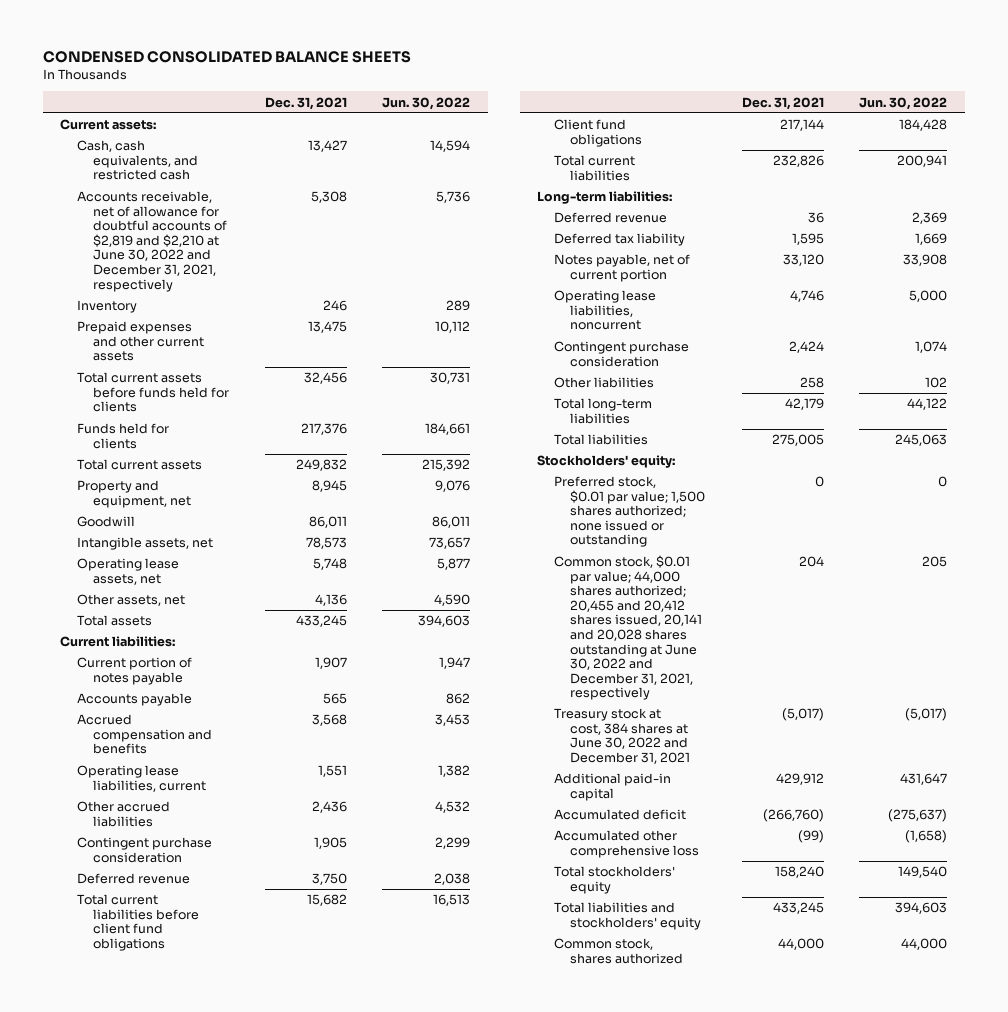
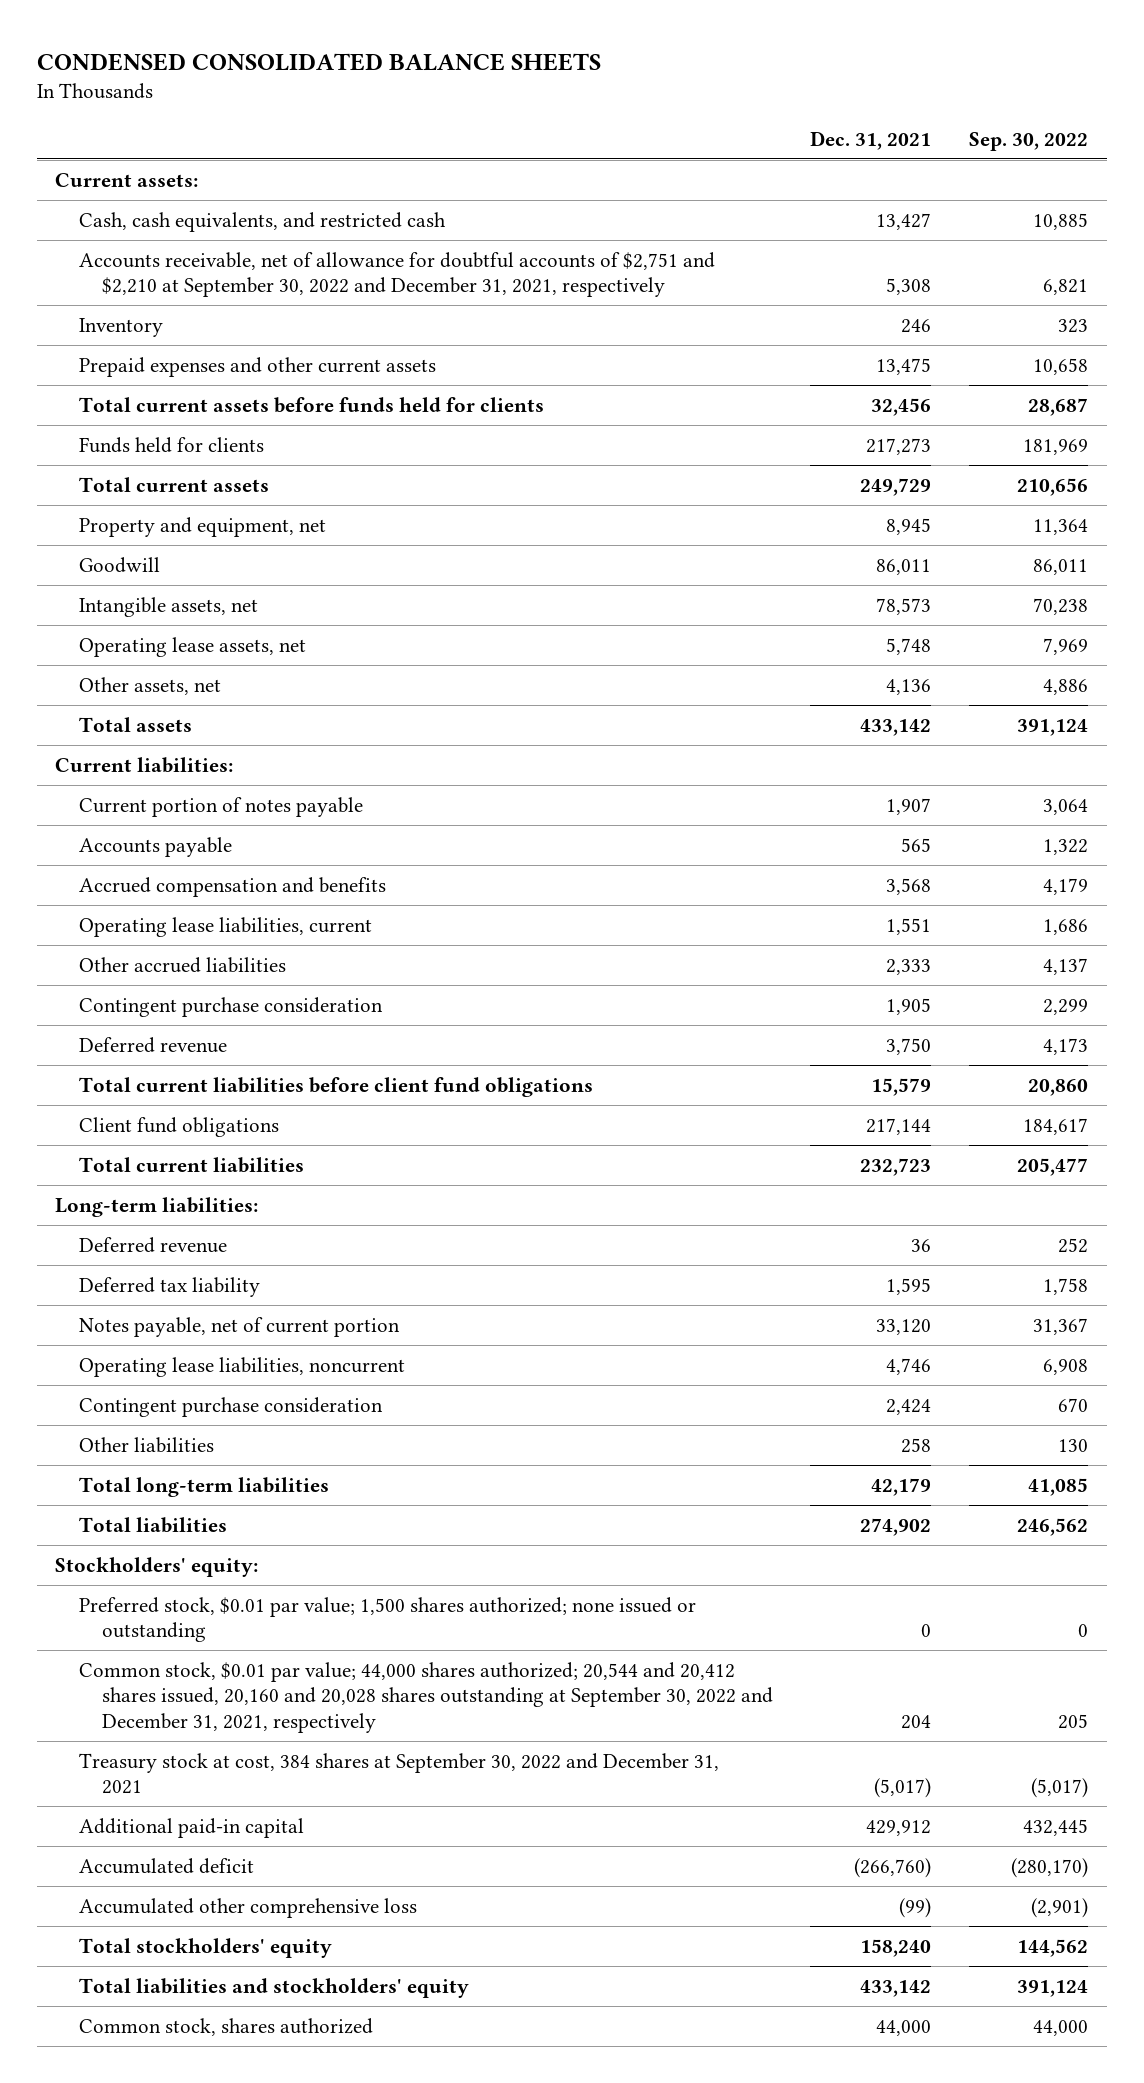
[382,96,471,110] Jun. 30, 2022 -> none
none -> [969,131,1089,151] Sep. 30, 2022
[76,191,227,292] Accounts receivable, net of allowance for doubtful accounts of $2,819 and $2,210 at June 30, 2022 and December 31, 2021, respectively -> [78,251,715,298] Accounts receivable, net of allowance for doubtful accounts of $2,751 and $2,210 at September 30, 2022 and December 31, 2021, respectively
[300,423,347,436] 217,376 -> [866,437,932,455] 217,273
[295,459,347,472] 249,832 -> [860,477,932,496] 249,729
[295,615,347,628] 433,245 -> [860,718,932,736] 433,142
[311,801,347,814] 2,436 -> [886,958,932,975] 2,333
[306,894,347,907] 15,682 -> [871,1077,932,1096] 15,579
[772,155,824,168] 232,826 -> [860,1157,932,1176] 232,723
[771,434,824,447] 275,005 -> [860,1517,932,1536] 274,902
[553,555,702,701] Common stock, $0.01 par value; 44,000 shares authorized; 20,455 and 20,412 shares issued, 20,141 and 20,028 shares outstanding at June 30, 2022 and December 31, 2021, respectively -> [78,1661,773,1734] Common stock, $0.01 par value; 44,000 shares authorized; 20,544 and 20,412 shares issued, 20,160 and 20,028 shares outstanding at September 30, 2022 and December 31, 2021, respectively
[553,708,690,764] Treasury stock at cost, 384 shares at June 30, 2022 and December 31, 2021 -> [78,1752,719,1795] Treasury stock at cost, 384 shares at September 30, 2022 and December 31, 2021
[772,902,824,915] 433,245 -> [860,1979,932,1997] 433,142

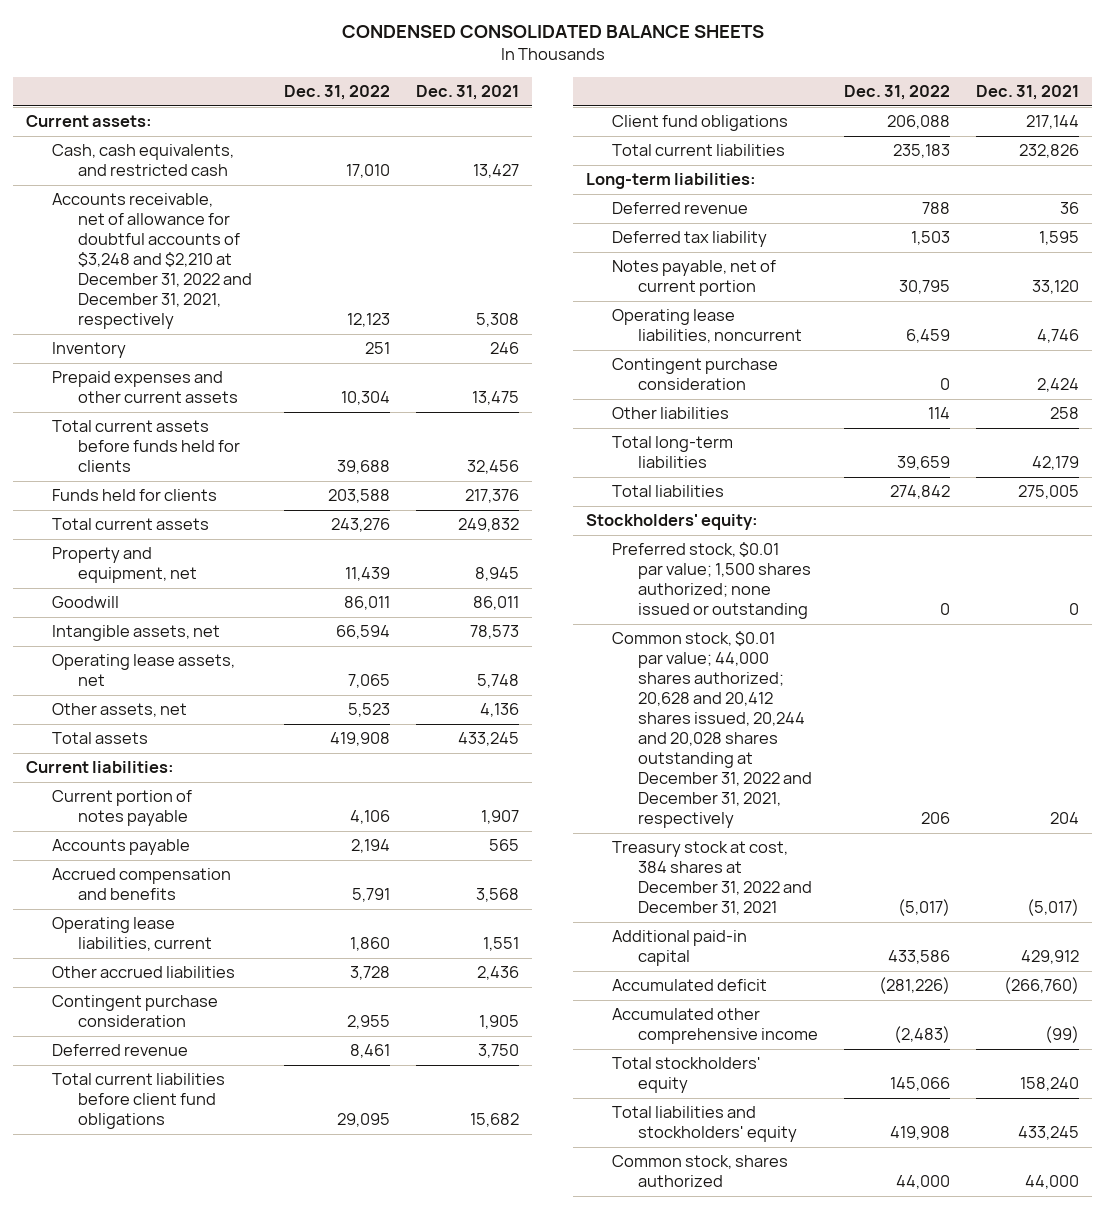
[969,131,1089,151] Sep. 30, 2022 -> none
none -> [284,85,391,101] Dec. 31, 2022
[78,251,715,298] Accounts receivable, net of allowance for doubtful accounts of $2,751 and $2,210 at September 30, 2022 and December 31, 2021, respectively -> [52,193,252,330] Accounts receivable, net of allowance for doubtful accounts of $3,248 and $2,210 at December 31, 2022 and December 31, 2021, respectively
[866,437,932,455] 217,273 -> [465,489,520,504] 217,376
[860,477,932,496] 249,729 -> [458,518,520,533] 249,832
[860,718,932,736] 433,142 -> [458,732,520,747] 433,245
[886,958,932,975] 2,333 -> [477,966,520,981] 2,436
[871,1077,932,1096] 15,579 -> [470,1113,520,1128] 15,682
[860,1157,932,1176] 232,723 -> [1019,144,1080,159] 232,826
[860,1517,932,1536] 274,902 -> [1018,485,1080,500] 275,005
[78,1661,773,1734] Common stock, $0.01 par value; 44,000 shares authorized; 20,544 and 20,412 shares issued, 20,160 and 20,028 shares outstanding at September 30, 2022 and December 31, 2021, respectively -> [611,631,812,829] Common stock, $0.01 par value; 44,000 shares authorized; 20,628 and 20,412 shares issued, 20,244 and 20,028 shares outstanding at December 31, 2022 and December 31, 2021, respectively
[78,1752,719,1795] Treasury stock at cost, 384 shares at September 30, 2022 and December 31, 2021 -> [611,841,812,916] Treasury stock at cost, 384 shares at December 31, 2022 and December 31, 2021
[78,1897,417,1918] Accumulated other comprehensive loss -> [611,1008,818,1045] Accumulated other comprehensive income
[860,1979,932,1997] 433,142 -> [1018,1126,1080,1141] 433,245

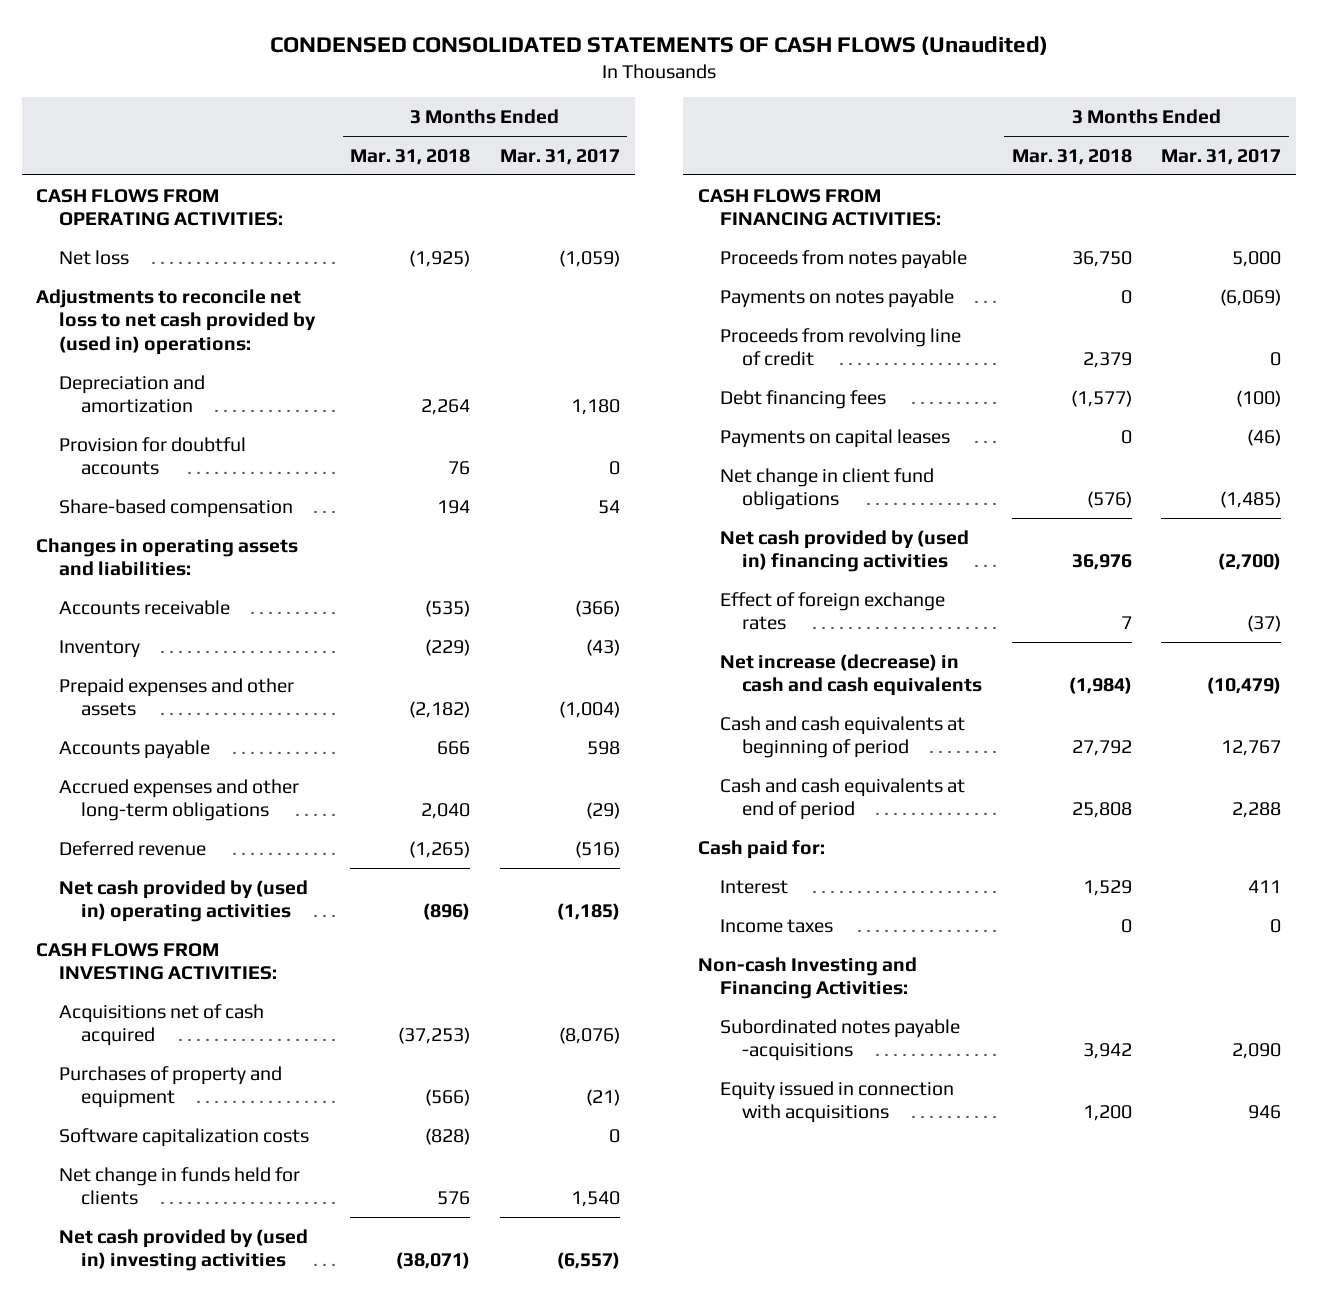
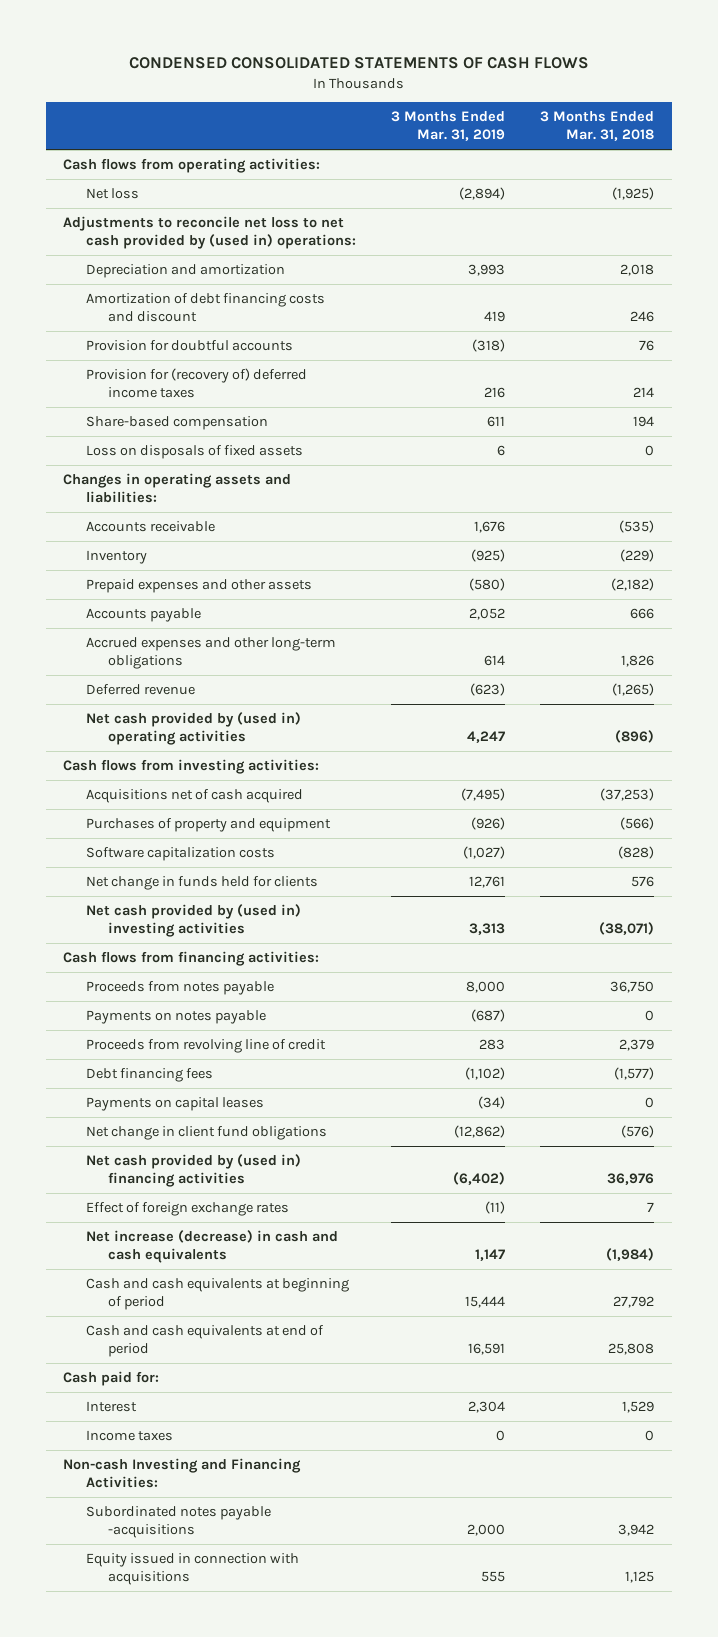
[269,35,1048,55] CONDENSED CONSOLIDATED STATEMENTS OF CASH FLOWS (Unaudited) -> [128,57,589,70] CONDENSED CONSOLIDATED STATEMENTS OF CASH FLOWS
[499,148,620,165] Mar. 31, 2017 -> none
none -> [391,111,506,142] 3 Months Ended Mar. 31, 2019
[36,188,283,227] CASH FLOWS FROM OPERATING ACTIVITIES: -> [63,158,321,174] Cash flows from operating activities:
[421,399,471,416] 2,264 -> [620,264,655,277] 2,018
none -> [85,293,325,323] Amortization of debt financing costs and discount
none -> [85,368,307,399] Provision for (recovery of) deferred income taxes
none -> [85,445,303,460] Loss on disposals of fixed assets
[421,803,471,820] 2,040 -> [621,655,655,668] 1,826
[36,942,277,981] CASH FLOWS FROM INVESTING ACTIVITIES: -> [63,759,320,775] Cash flows from investing activities:
[697,188,942,227] CASH FLOWS FROM FINANCING ACTIVITIES: -> [63,951,320,967] Cash flows from financing activities:
[1082,1105,1132,1122] 1,200 -> [625,1571,655,1584] 1,125

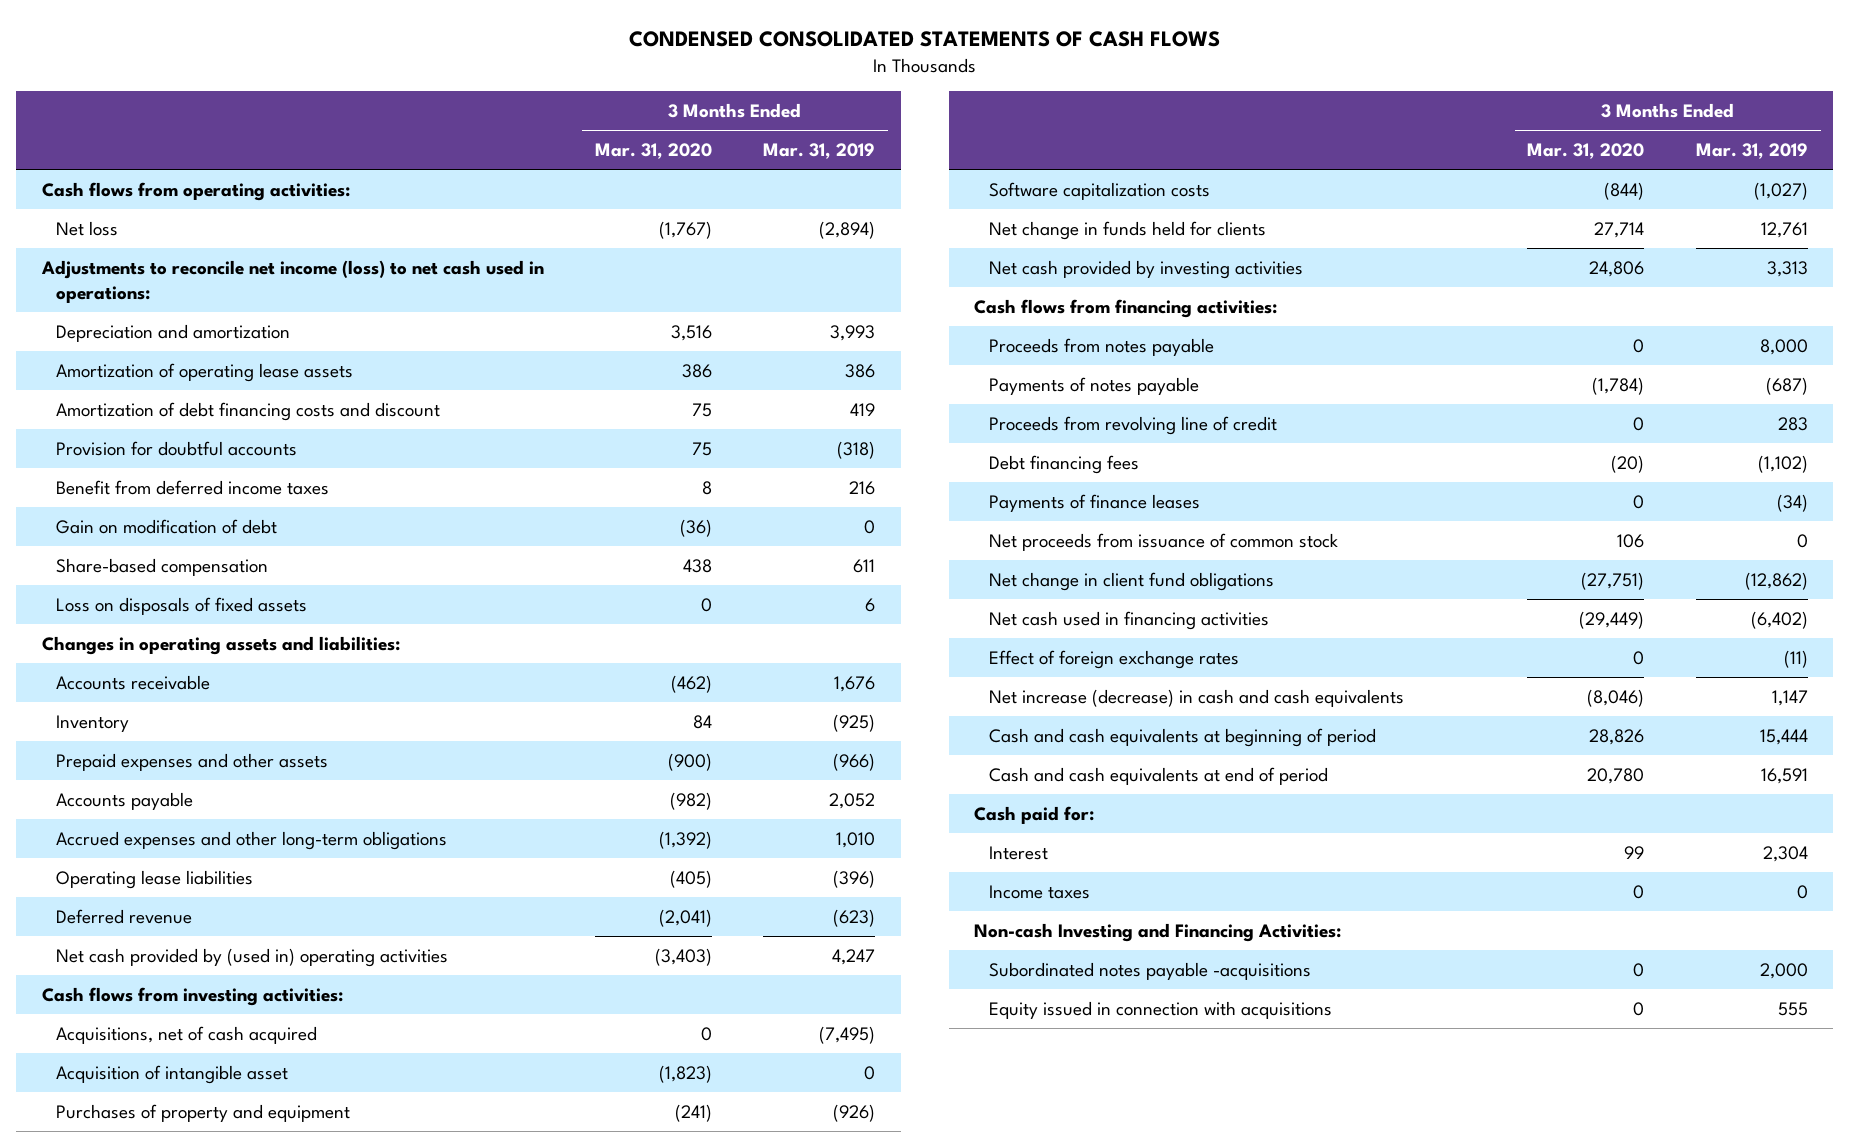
[540,111,655,142] 3 Months Ended Mar. 31, 2018 -> none
none -> [594,143,712,160] Mar. 31, 2020
[63,216,356,250] Adjustments to reconcile net loss to net cash provided by (used in) operations: -> [40,259,544,303] Adjustments to reconcile net income (loss) to net cash used in operations:
none -> [56,362,354,382] Amortization of operating lease assets
[85,368,307,399] Provision for (recovery of) deferred income taxes -> [56,479,330,495] Benefit from deferred income taxes
none -> [56,518,278,534] Gain on modification of debt
[469,578,506,592] (580) -> [833,752,876,771] (966)
[484,655,506,667] 614 -> [836,831,876,848] 1,010
none -> [56,869,254,889] Operating lease liabilities
[85,789,303,804] Acquisitions net of cash acquired -> [56,1025,318,1044] Acquisitions, net of cash acquired
none -> [56,1064,289,1084] Acquisition of intangible asset
[85,904,301,938] Net cash provided by (used in) investing activities -> [989,259,1304,279] Net cash provided by investing activities
[85,1010,266,1025] Payments on notes payable -> [989,376,1200,395] Payments of notes payable
[85,1097,264,1112] Payments on capital leases -> [989,493,1201,512] Payments of finance leases
none -> [989,532,1339,551] Net proceeds from issuance of common stock
[85,1154,301,1188] Net cash provided by (used in) financing activities -> [989,610,1270,630] Net cash used in financing activities

